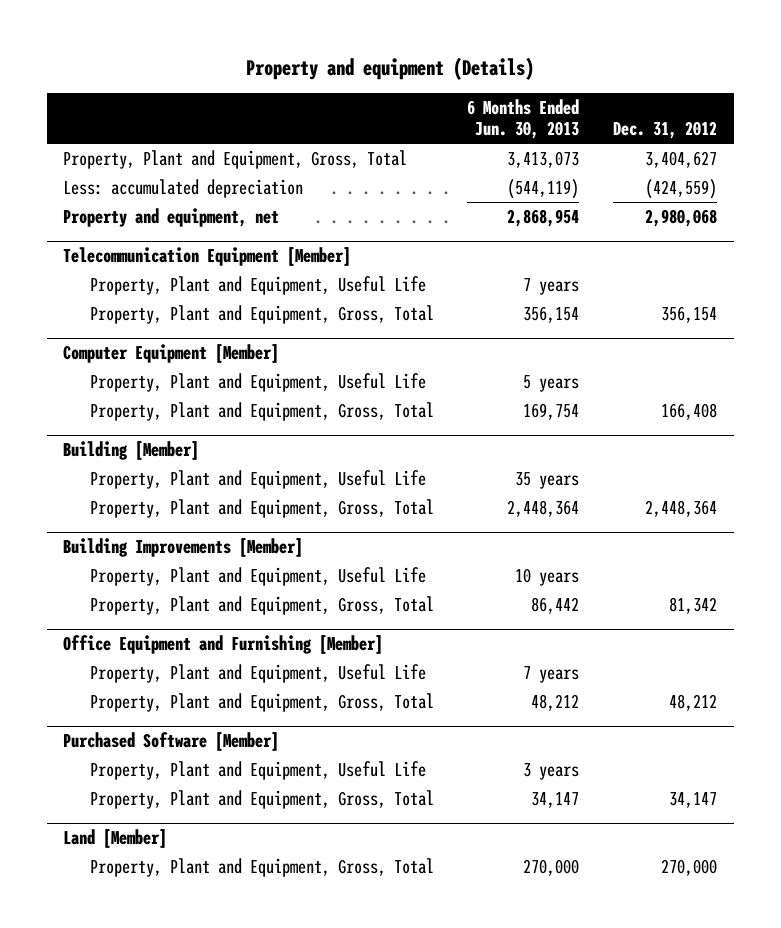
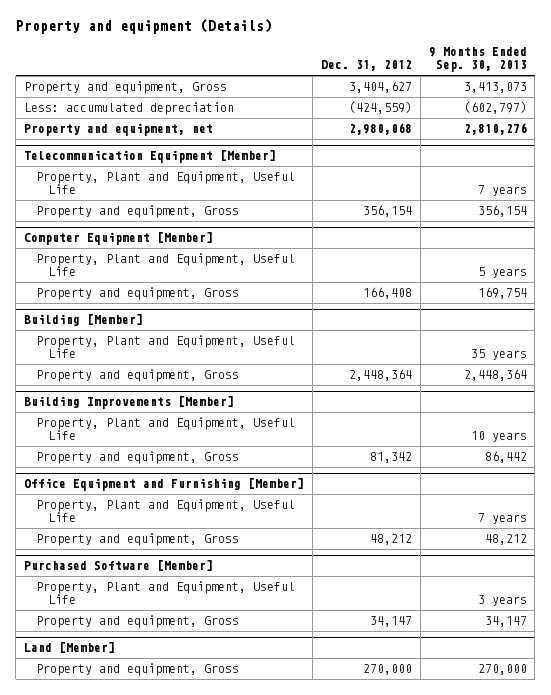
[467,98,580,140] 6 Months Ended Jun. 30, 2013 -> none
none -> [428,47,527,73] 9 Months Ended Sep. 30, 2013
[63,149,408,169] Property, Plant and Equipment, Gross, Total -> [24,80,228,94] Property and equipment, Gross
[89,304,434,324] Property, Plant and Equipment, Gross, Total -> [35,204,239,218] Property and equipment, Gross
[89,401,434,421] Property, Plant and Equipment, Gross, Total -> [35,286,239,300] Property and equipment, Gross
[89,498,434,518] Property, Plant and Equipment, Gross, Total -> [35,368,239,382] Property and equipment, Gross
[89,595,434,615] Property, Plant and Equipment, Gross, Total -> [35,450,239,464] Property and equipment, Gross
[89,692,434,712] Property, Plant and Equipment, Gross, Total -> [35,532,239,546] Property and equipment, Gross
[89,789,434,809] Property, Plant and Equipment, Gross, Total -> [35,614,239,628] Property and equipment, Gross
[89,857,434,877] Property, Plant and Equipment, Gross, Total -> [35,662,239,676] Property and equipment, Gross

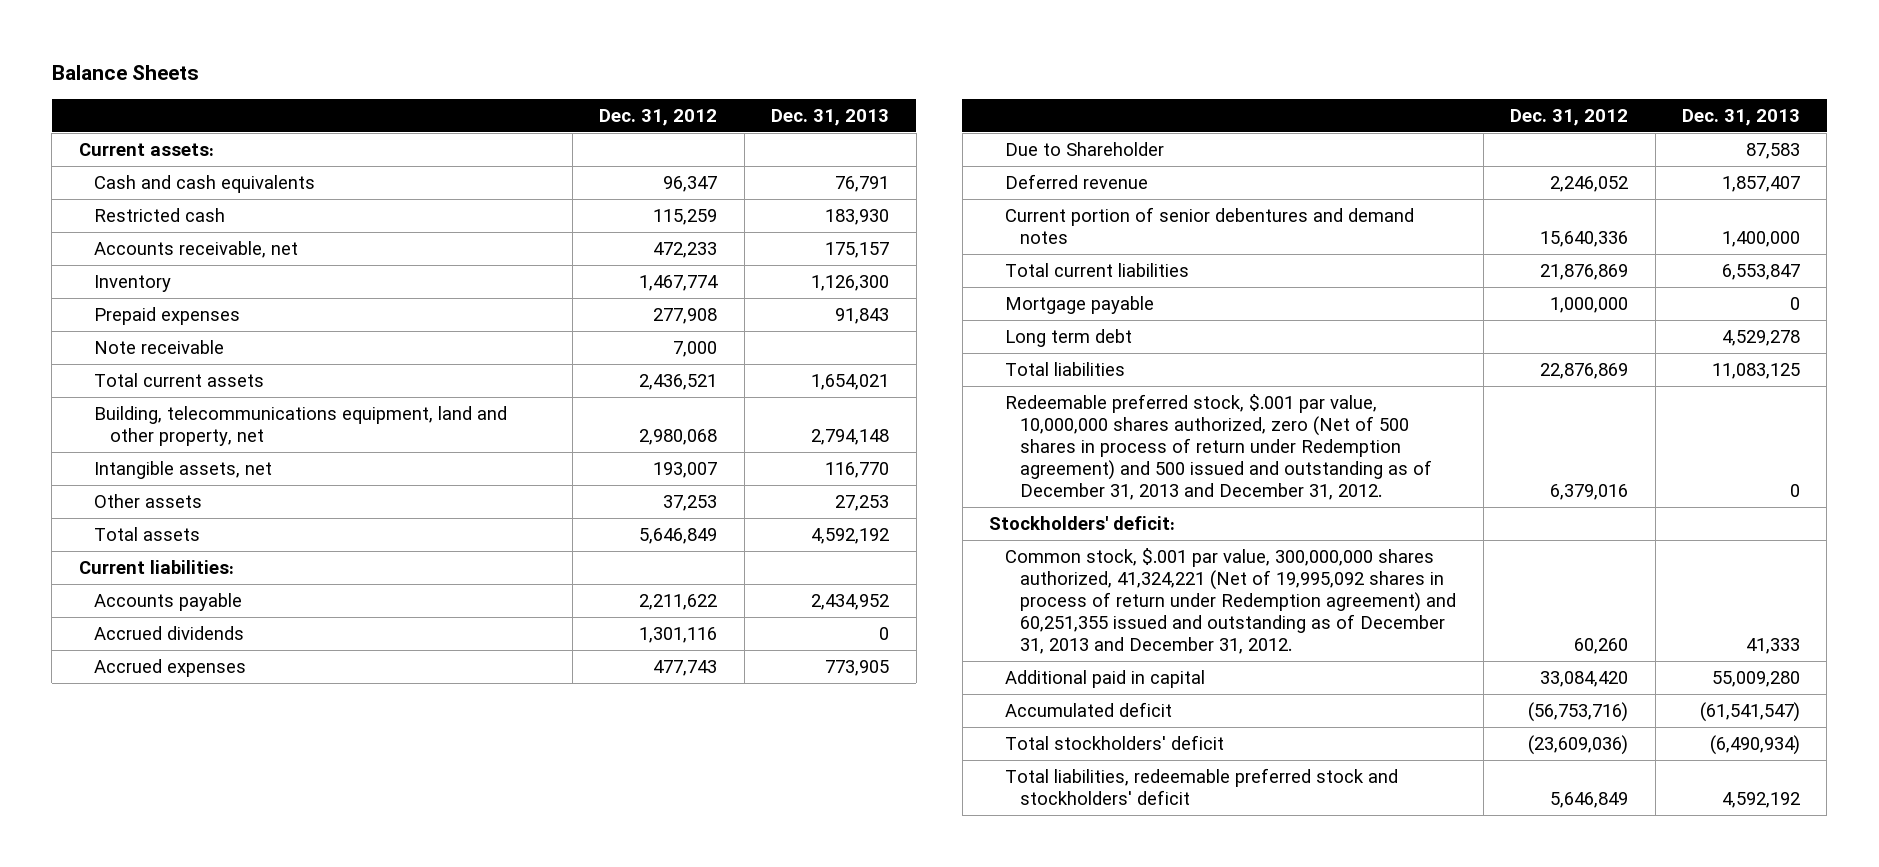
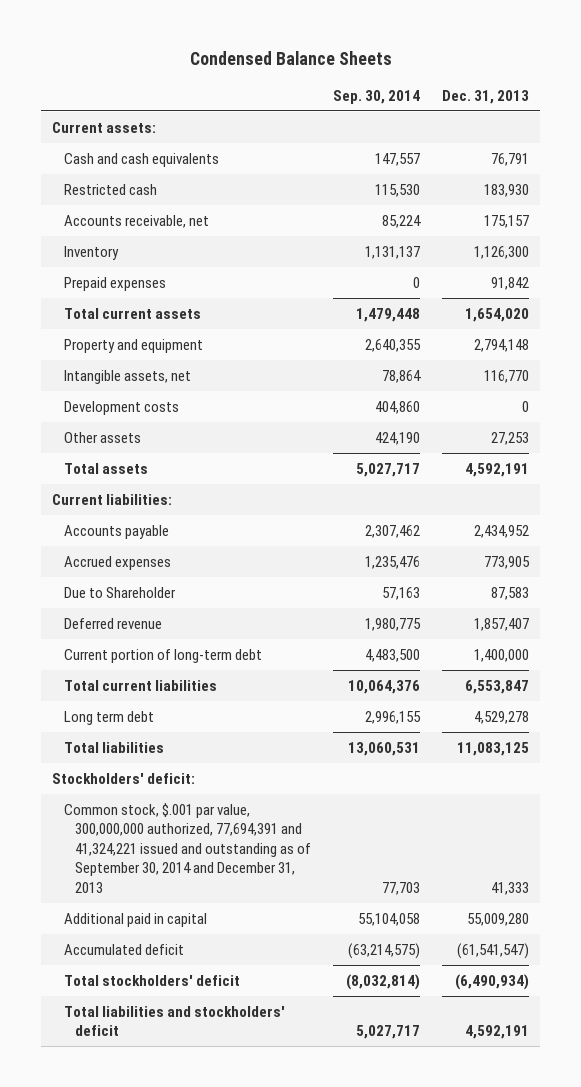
[51,65,199,81] Balance Sheets -> [189,50,392,65] Condensed Balance Sheets
[599,108,718,126] Dec. 31, 2012 -> none
none -> [333,89,421,104] Sep. 30, 2014
[94,340,225,355] Note receivable -> none
[835,308,890,325] 91,843 -> [491,276,530,290] 91,842
[811,374,890,391] 1,654,021 -> [465,307,530,322] 1,654,020
[94,406,508,446] Building, telecommunications equipment, land and other property, net -> [63,338,203,353] Property and equipment
none -> [63,400,179,415] Development costs
[811,528,890,545] 4,592,192 -> [465,462,530,477] 4,592,191
[94,626,245,641] Accrued dividends -> none
[1004,207,1414,244] Current portion of senior debentures and demand notes -> none
none -> [63,648,262,663] Current portion of long-term debt
[1004,296,1154,315] Mortgage payable -> none
[1004,394,1433,500] Redeemable preferred stock, $.001 par value, 10,000,000 shares authorized, zero (Net of 500 shares in process of return under Redemption agreement) and 500 issued and outstanding as of December 31, 2013 and December 31, 2012. -> none
[1004,548,1457,654] Common stock, $.001 par value, 300,000,000 shares authorized, 41,324,221 (Net of 19,995,092 shares in process of return under Redemption agreement) and 60,251,355 issued and outstanding as of December 31, 2013 and December 31, 2012. -> [63,802,312,894] Common stock, $.001 par value, 300,000,000 authorized, 77,694,391 and 41,324,221 issued and outstanding as of September 30, 2014 and December 31, 2013
[1004,768,1398,805] Total liabilities, redeemable preferred stock and stockholders' deficit -> [63,1005,285,1037] Total liabilities and stockholders' deficit
[1721,791,1800,808] 4,592,192 -> [465,1025,530,1040] 4,592,191

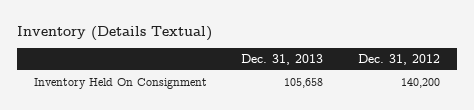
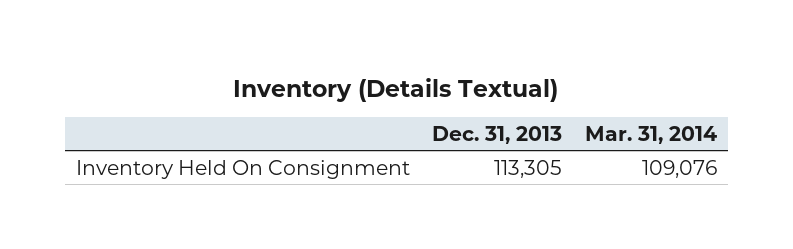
[357,53,440,65] Dec. 31, 2012 -> none
none -> [584,126,717,145] Mar. 31, 2014
[284,78,324,89] 105,658 -> [494,159,563,178] 113,305

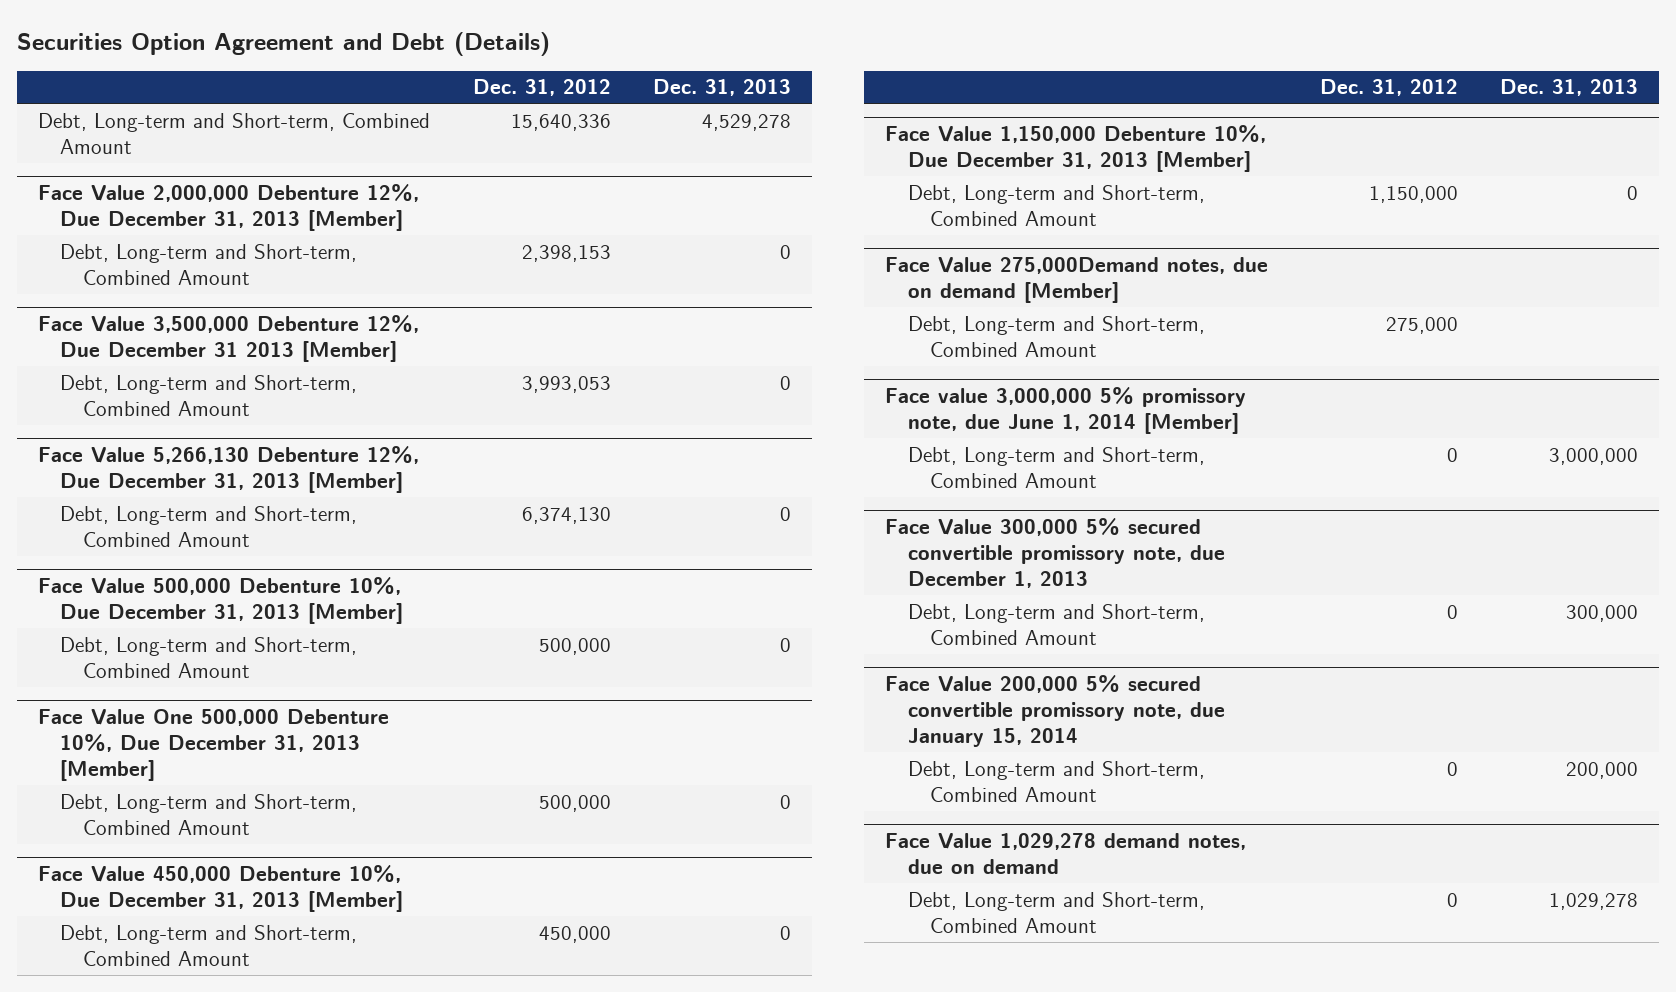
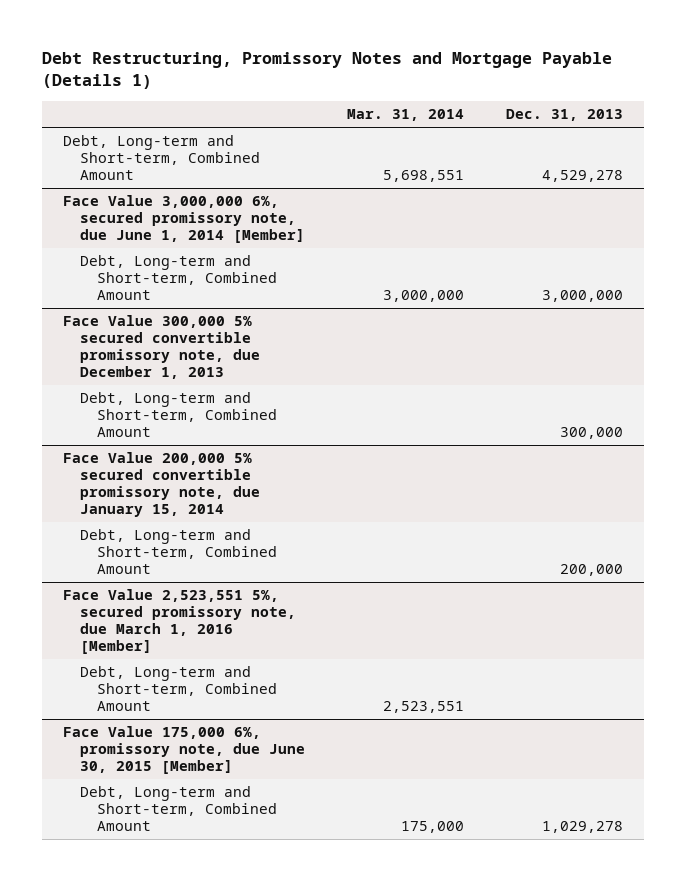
[17,31,551,56] Securities Option Agreement and Debt (Details) -> [41,51,612,90] Debt Restructuring, Promissory Notes and Mortgage Payable (Details 1)
[472,79,611,97] Dec. 31, 2012 -> none
none -> [347,109,465,122] Mar. 31, 2014
[38,183,420,232] Face Value 2,000,000 Debenture 12%, Due December 31, 2013 [Member] -> none
[60,243,358,285] Debt, Long-term and Short-term, Combined Amount -> none
[38,314,420,363] Face Value 3,500,000 Debenture 12%, Due December 31 2013 [Member] -> none
[60,374,358,416] Debt, Long-term and Short-term, Combined Amount -> none
[38,445,420,494] Face Value 5,266,130 Debenture 12%, Due December 31, 2013 [Member] -> none
[60,505,358,547] Debt, Long-term and Short-term, Combined Amount -> none
[38,576,404,625] Face Value 500,000 Debenture 10%, Due December 31, 2013 [Member] -> none
[60,636,358,678] Debt, Long-term and Short-term, Combined Amount -> none
[38,708,390,782] Face Value One 500,000 Debenture 10%, Due December 31, 2013 [Member] -> none
[60,793,358,835] Debt, Long-term and Short-term, Combined Amount -> none
[38,864,404,913] Face Value 450,000 Debenture 10%, Due December 31, 2013 [Member] -> none
[60,924,358,966] Debt, Long-term and Short-term, Combined Amount -> none
[885,124,1267,173] Face Value 1,150,000 Debenture 10%, Due December 31, 2013 [Member] -> none
[907,184,1205,226] Debt, Long-term and Short-term, Combined Amount -> none
[885,256,1269,304] Face Value 275,000Demand notes, due on demand [Member] -> none
[907,315,1205,357] Debt, Long-term and Short-term, Combined Amount -> none
[885,386,1247,435] Face value 3,000,000 5% promissory note, due June 1, 2014 [Member] -> [62,195,305,244] Face Value 3,000,000 6%, secured promissory note, due June 1, 2014 [Member]
[885,832,1247,875] Face Value 1,029,278 demand notes, due on demand -> none
none -> [62,589,296,654] Face Value 2,523,551 5%, secured promissory note, due March 1, 2016 [Member]
none -> [79,666,278,712] Debt, Long-term and Short-term, Combined Amount
none -> [62,726,305,775] Face Value 175,000 6%, promissory note, due June 30, 2015 [Member]

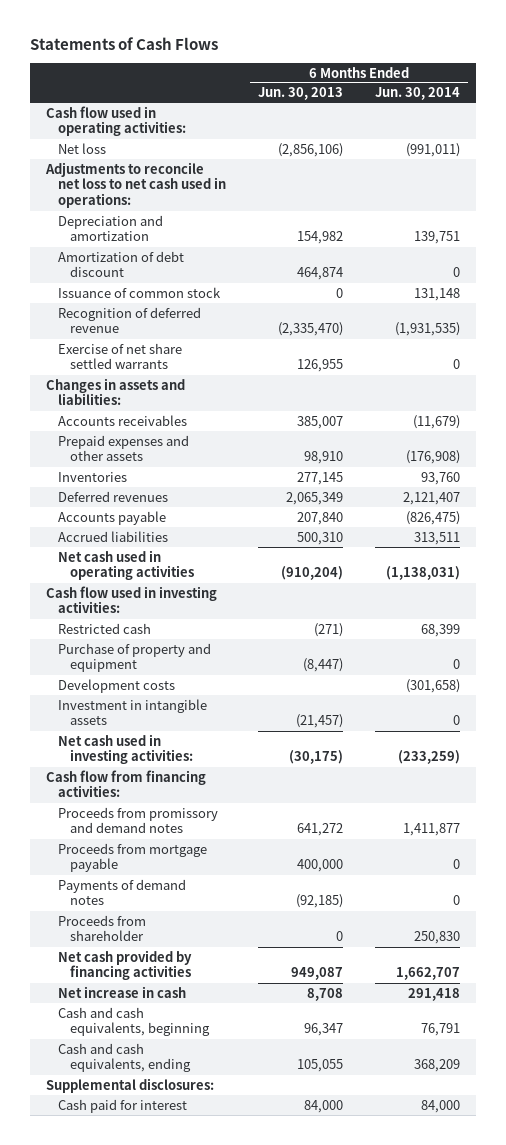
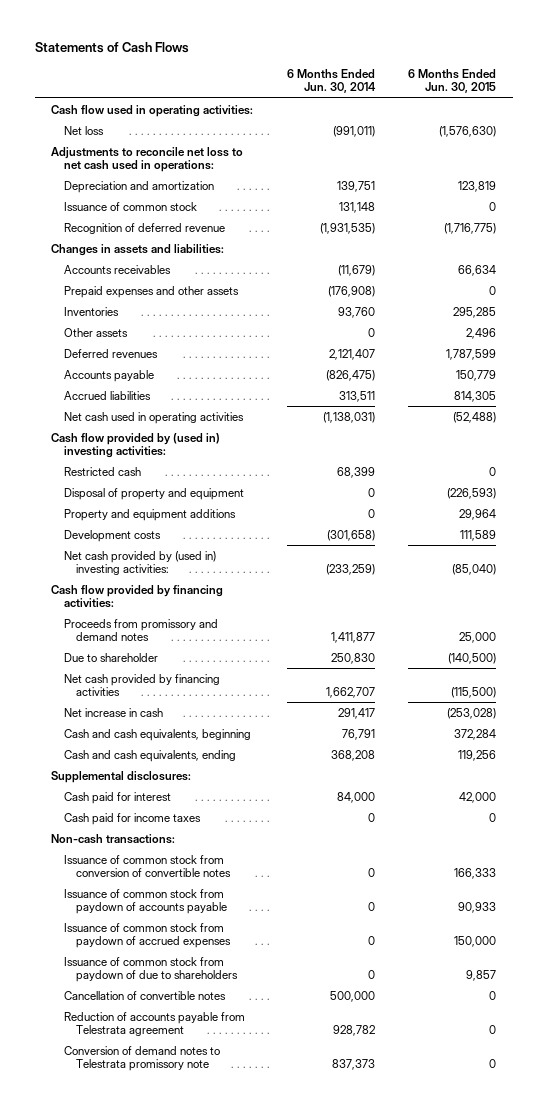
[258,87,344,101] Jun. 30, 2013 -> none
none -> [408,69,497,94] 6 Months Ended Jun. 30, 2015
[58,250,185,278] Amortization of debt discount -> none
[58,342,183,370] Exercise of net share settled warrants -> none
none -> [63,327,128,337] Other assets
[46,585,218,614] Cash flow used in investing activities: -> [51,432,221,458] Cash flow provided by (used in) investing activities:
none -> [63,487,244,500] Disposal of property and equipment
[58,642,212,673] Purchase of property and equipment -> [63,508,236,521] Property and equipment additions
[58,698,208,726] Investment in intangible assets -> none
[58,733,194,765] Net cash used in investing activities: -> [63,550,216,575] Net cash provided by (used in) investing activities:
[46,769,207,798] Cash flow from financing activities: -> [51,584,224,608] Cash flow provided by financing activities:
[58,842,208,873] Proceeds from mortgage payable -> none
[58,878,187,906] Payments of demand notes -> none
[58,914,147,942] Proceeds from shareholder -> [63,652,158,662] Due to shareholder
[407,987,460,1001] 291,418 -> [337,707,375,719] 291,417
[413,1059,460,1073] 368,209 -> [330,749,375,761] 368,208
none -> [63,812,201,825] Cash paid for income taxes
none -> [51,833,176,844] Non-cash transactions:
none -> [63,854,231,877] Issuance of common stock from conversion of convertible notes
none -> [63,888,227,914] Issuance of common stock from paydown of accounts payable
none -> [63,922,231,948] Issuance of common stock from paydown of accrued expenses
none -> [63,956,238,982] Issuance of common stock from paydown of due to shareholders
none -> [63,990,226,1000] Cancellation of convertible notes
none -> [63,1011,245,1036] Reduction of accounts payable from Telestrata agreement
none -> [63,1045,220,1071] Conversion of demand notes to Telestrata promissory note

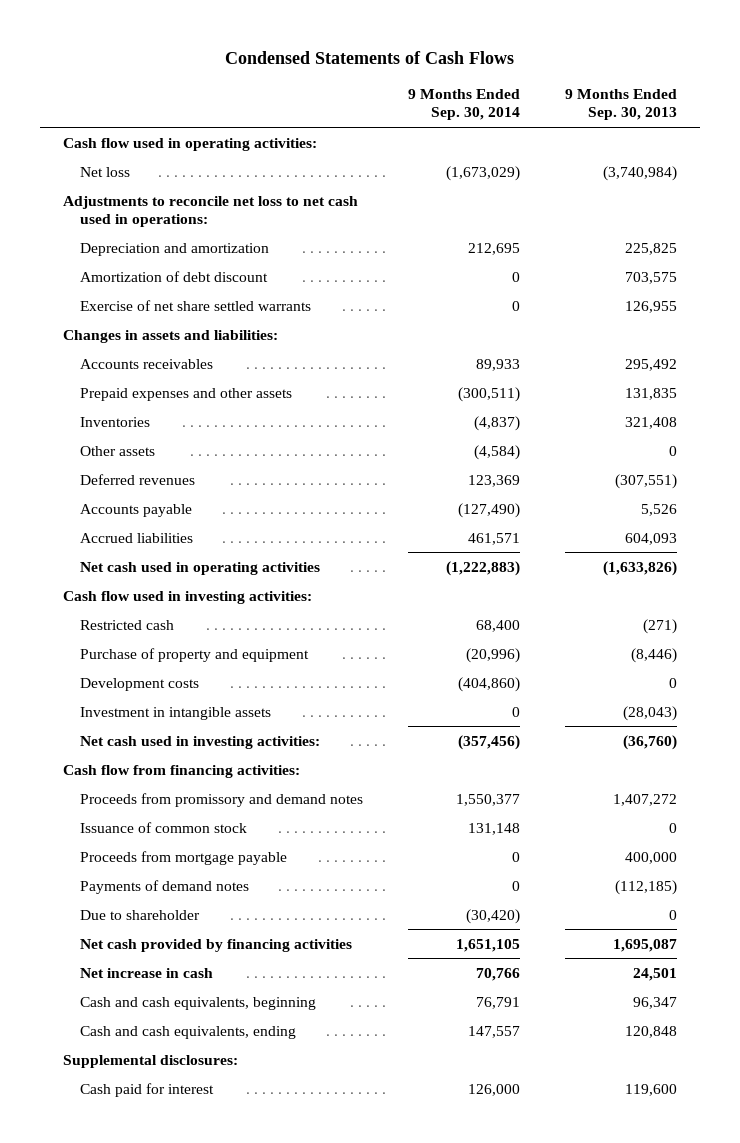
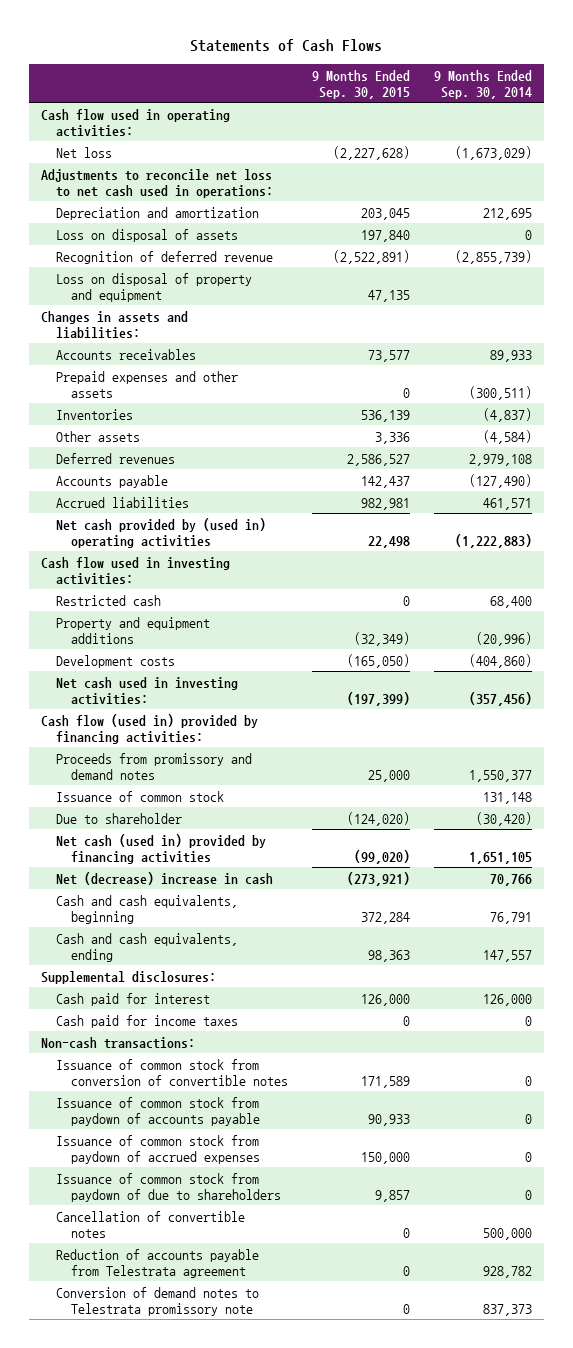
[225,51,515,65] Condensed Statements of Cash Flows -> [190,39,383,53] Statements of Cash Flows
[565,89,678,121] 9 Months Ended Sep. 30, 2013 -> none
none -> [311,69,410,99] 9 Months Ended Sep. 30, 2015
[80,270,269,282] Amortization of debt discount -> none
[80,299,312,311] Exercise of net share settled warrants -> none
none -> [55,228,238,242] Loss on disposal of assets
none -> [55,250,273,264] Recognition of deferred revenue
none -> [55,272,252,302] Loss on disposal of property and equipment
[468,474,521,487] 123,369 -> [468,453,532,466] 2,979,108
[80,561,321,575] Net cash used in operating activities -> [55,517,266,548] Net cash provided by (used in) operating activities
[80,647,310,662] Purchase of property and equipment -> [55,616,210,644] Property and equipment additions
[80,706,272,720] Investment in intangible assets -> none
[62,764,300,778] Cash flow from financing activities: -> [40,713,258,744] Cash flow (used in) provided by financing activities:
[80,850,288,865] Proceeds from mortgage payable -> none
[80,879,250,894] Payments of demand notes -> none
[80,938,353,952] Net cash provided by financing activities -> [55,833,266,864] Net cash (used in) provided by financing activities
[80,967,214,978] Net increase in cash -> [55,871,273,885] Net (decrease) increase in cash
none -> [55,1014,238,1028] Cash paid for income taxes
none -> [40,1036,195,1049] Non-cash transactions:
none -> [55,1058,288,1086] Issuance of common stock from conversion of convertible notes
none -> [55,1096,260,1126] Issuance of common stock from paydown of accounts payable
none -> [55,1134,260,1164] Issuance of common stock from paydown of accrued expenses
none -> [55,1172,281,1202] Issuance of common stock from paydown of due to shareholders
none -> [55,1210,245,1238] Cancellation of convertible notes
none -> [55,1248,259,1278] Reduction of accounts payable from Telestrata agreement
none -> [55,1286,259,1316] Conversion of demand notes to Telestrata promissory note

